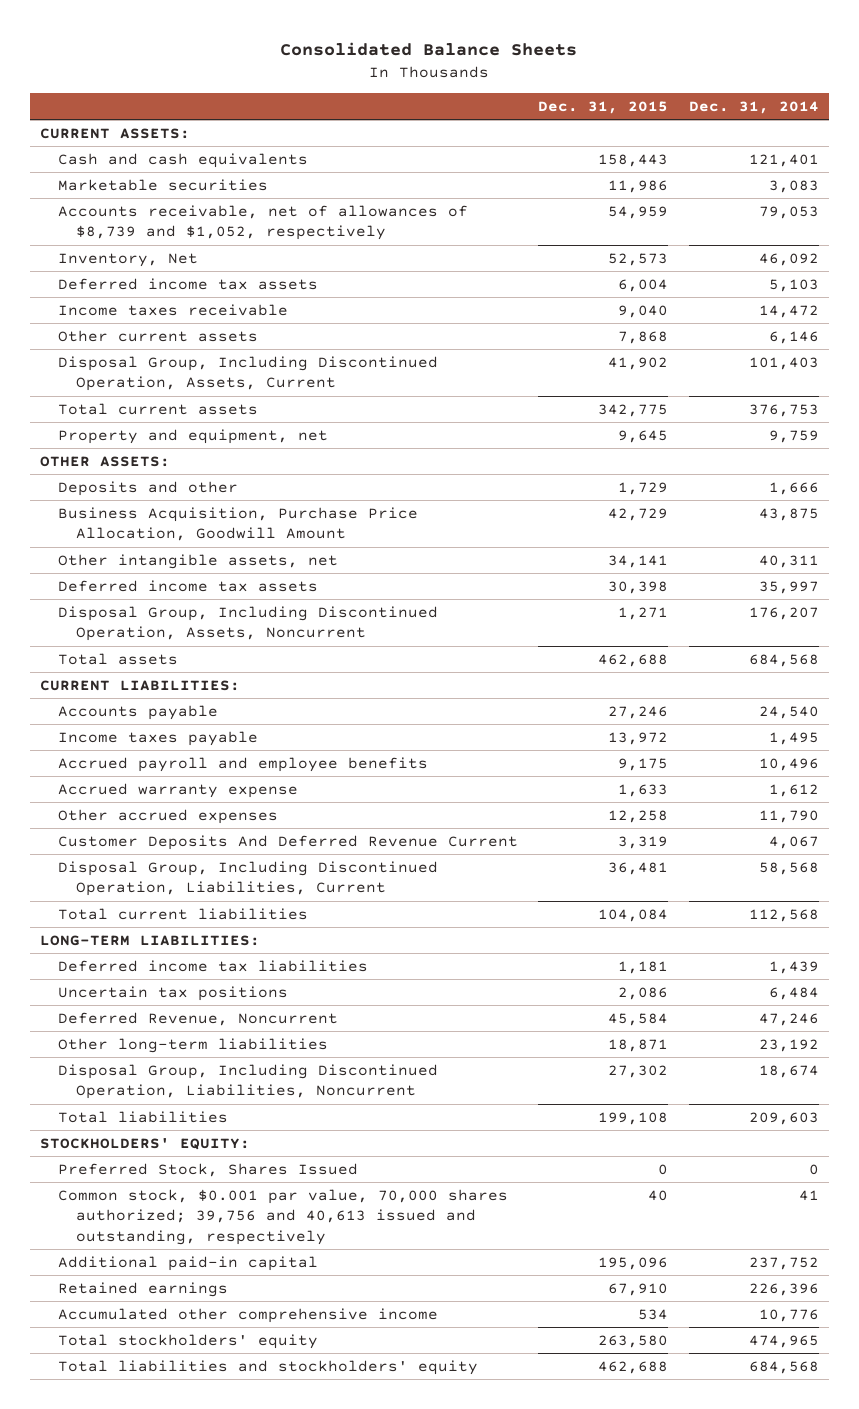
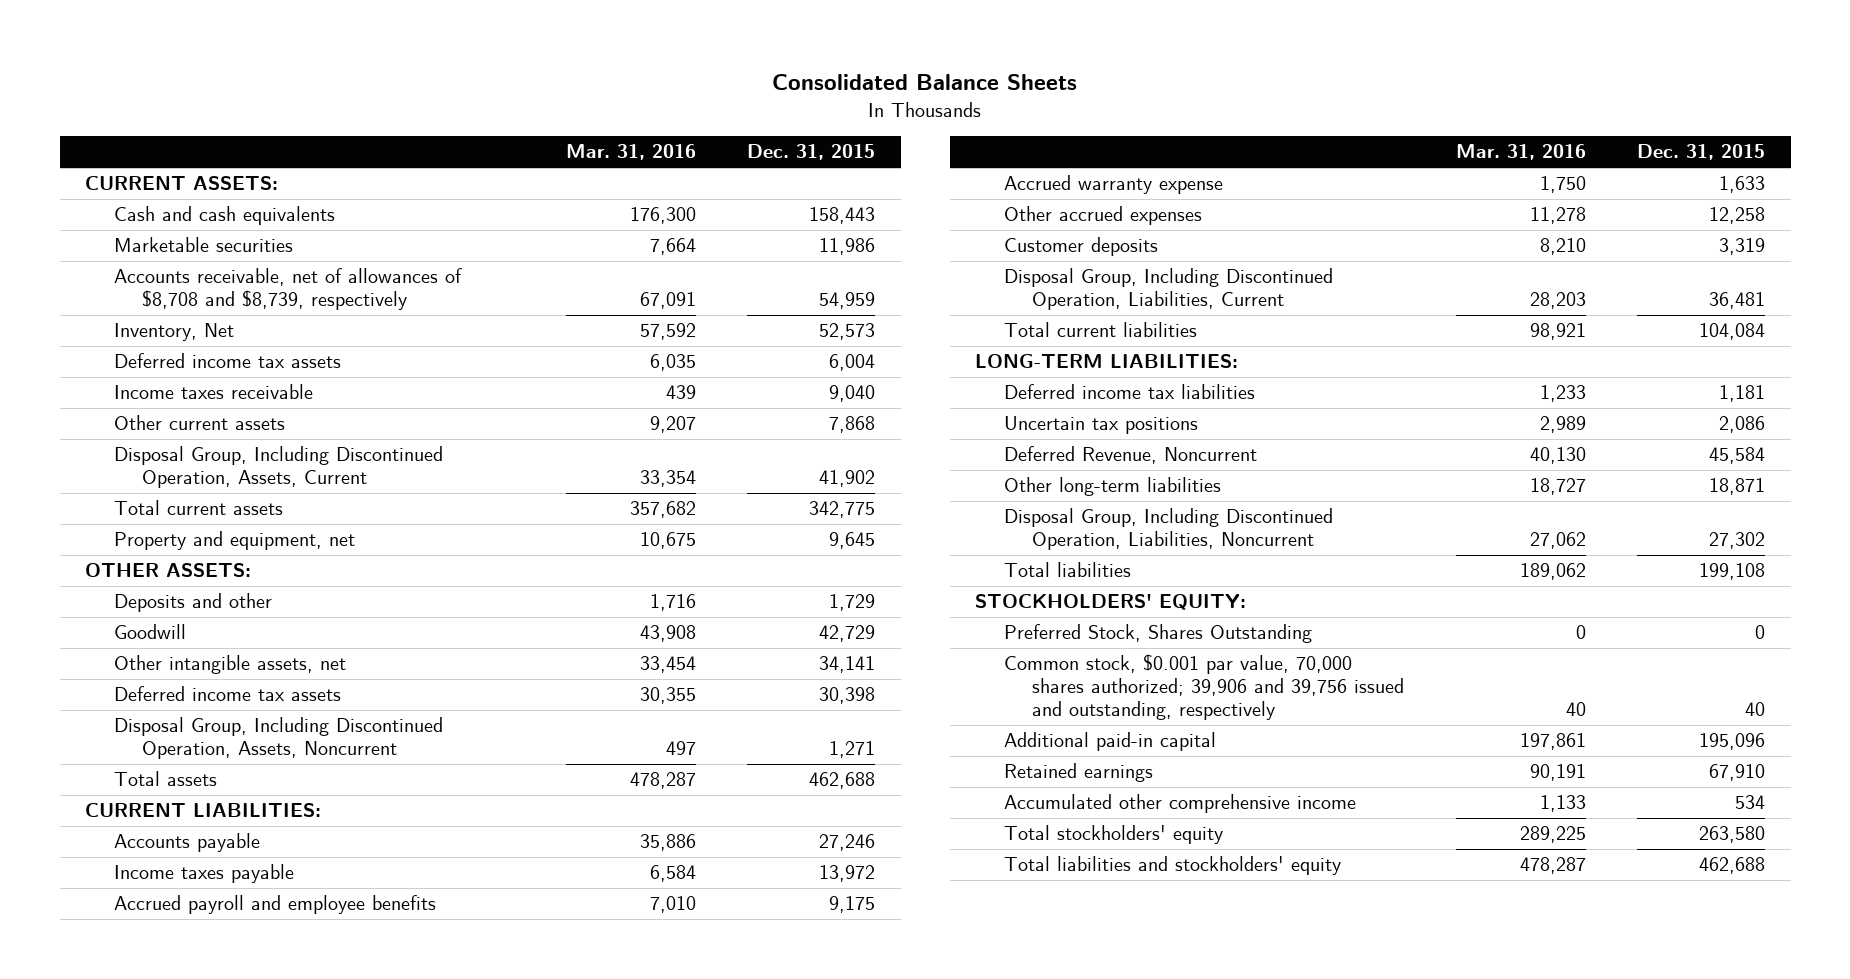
[688,100,819,114] Dec. 31, 2014 -> none
none -> [565,144,696,161] Mar. 31, 2016
[58,204,469,241] Accounts receivable, net of allowances of $8,739 and $1,052, respectively -> [113,268,462,311] Accounts receivable, net of allowances of $8,708 and $8,739, respectively
[58,506,419,542] Business Acquisition, Purchase Price Allocation, Goodwill Amount -> [113,624,186,640] Goodwill
[58,834,519,850] Customer Deposits And Deferred Revenue Current -> [1003,237,1158,257] Customer deposits
[58,1162,359,1177] Preferred Stock, Shares Issued -> [1003,624,1312,644] Preferred Stock, Shares Outstanding
[58,1188,509,1245] Common stock, $0.001 par value, 70,000 shares authorized; 39,756 and 40,613 issued and outstanding, respectively -> [1003,654,1405,721] Common stock, $0.001 par value, 70,000 shares authorized; 39,906 and 39,756 issued and outstanding, respectively

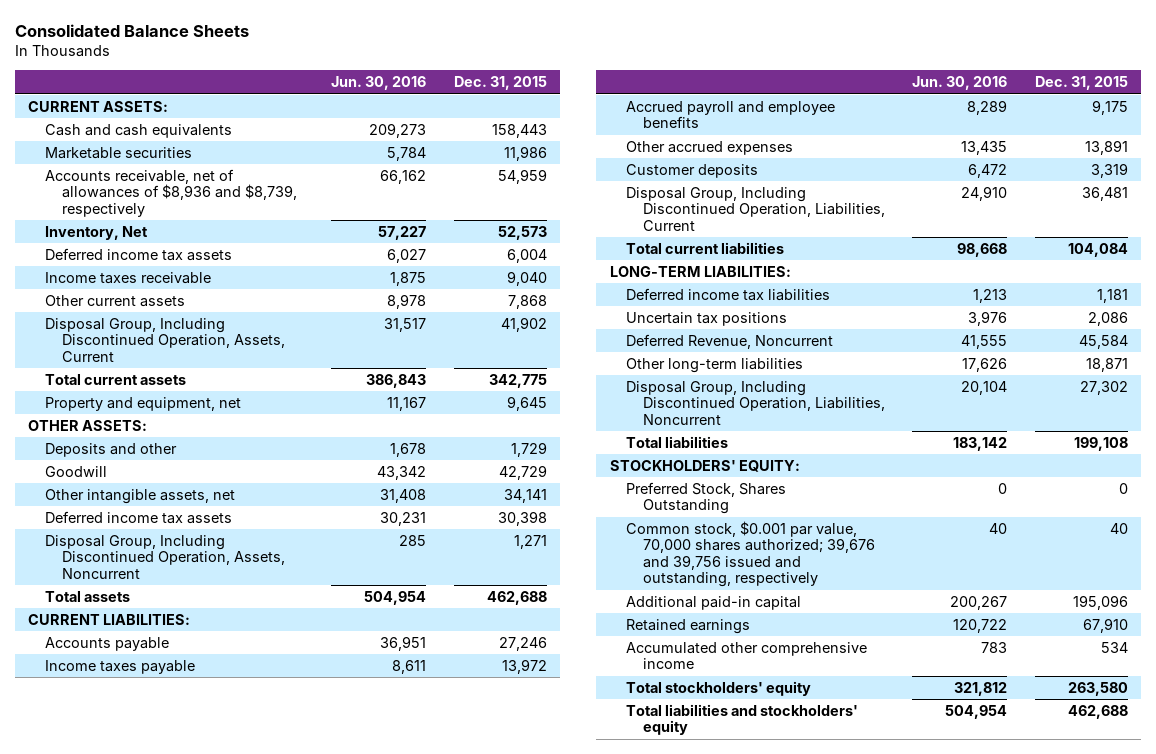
[565,144,696,161] Mar. 31, 2016 -> none
none -> [331,76,427,91] Jun. 30, 2016
[113,268,462,311] Accounts receivable, net of allowances of $8,708 and $8,739, respectively -> [45,168,297,217] Accounts receivable, net of allowances of $8,936 and $8,739, respectively
[1003,175,1223,195] Accrued warranty expense -> none
[1709,207,1766,225] 12,258 -> [1084,139,1128,155] 13,891
[1003,654,1405,721] Common stock, $0.001 par value, 70,000 shares authorized; 39,906 and 39,756 issued and outstanding, respectively -> [626,520,875,588] Common stock, $0.001 par value, 70,000 shares authorized; 39,676 and 39,756 issued and outstanding, respectively

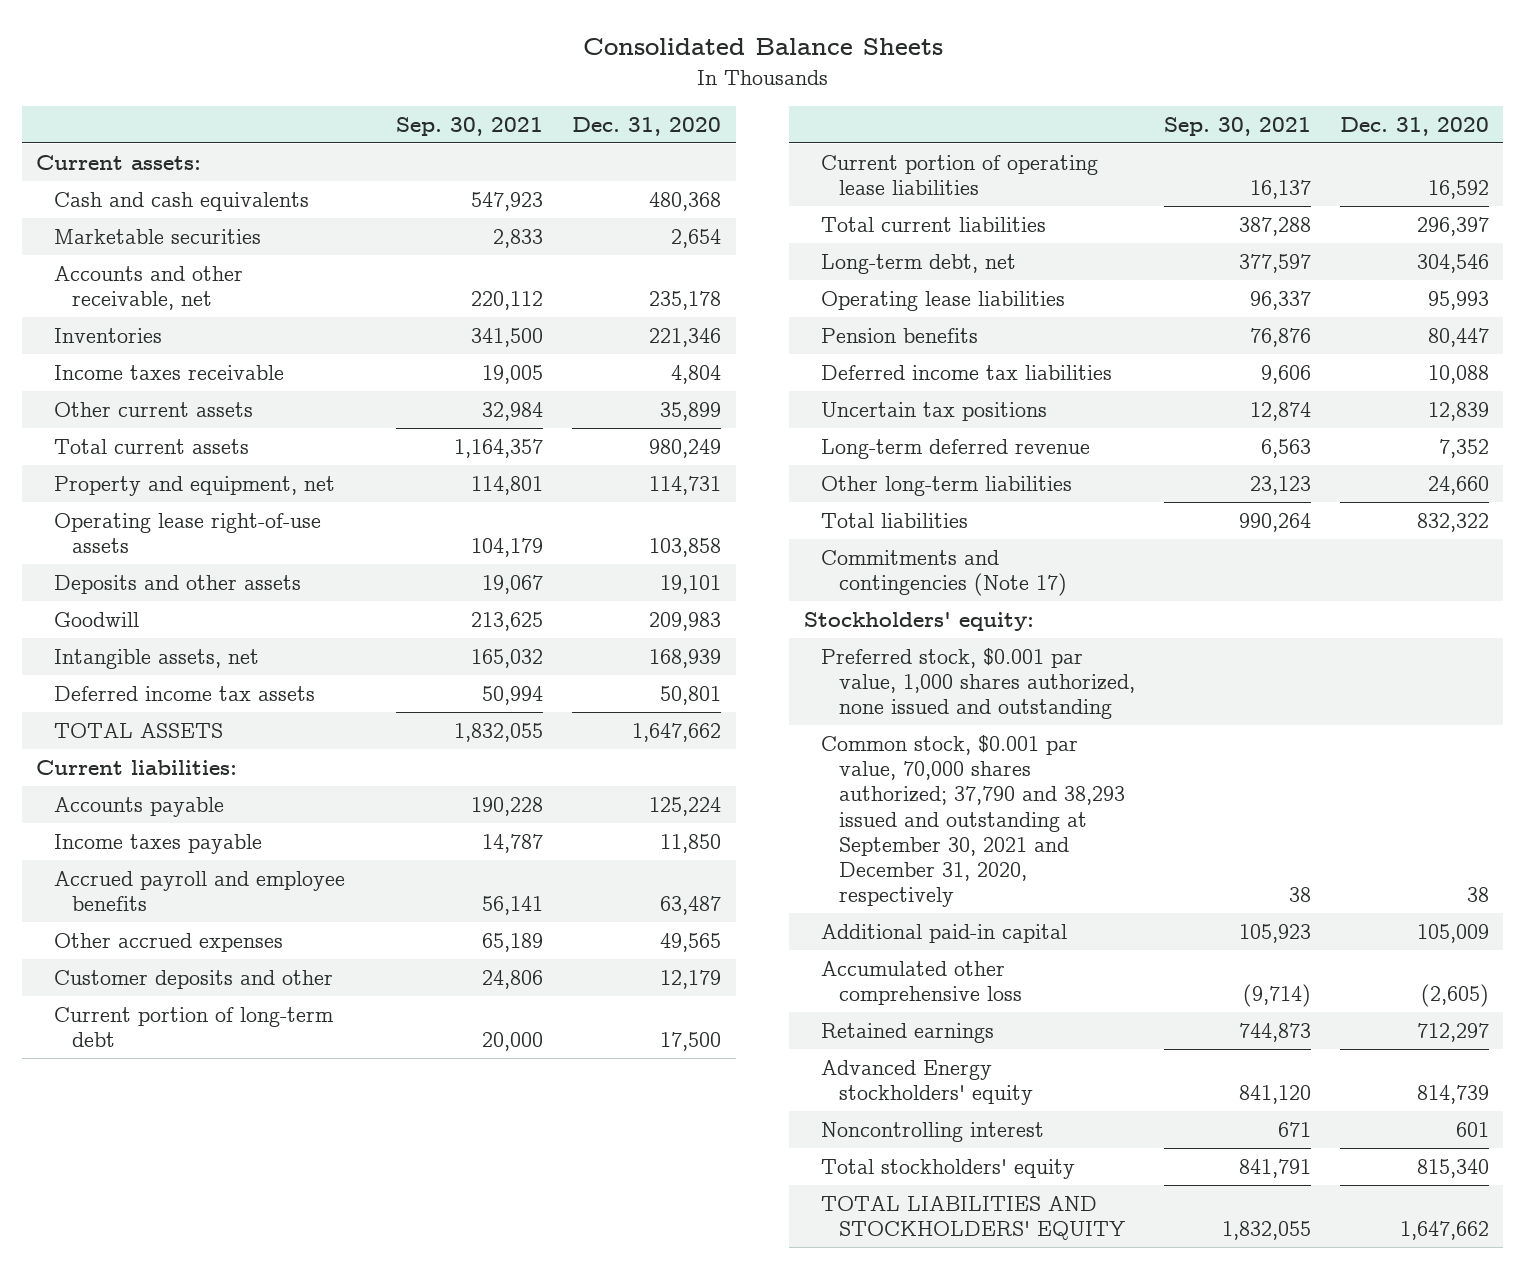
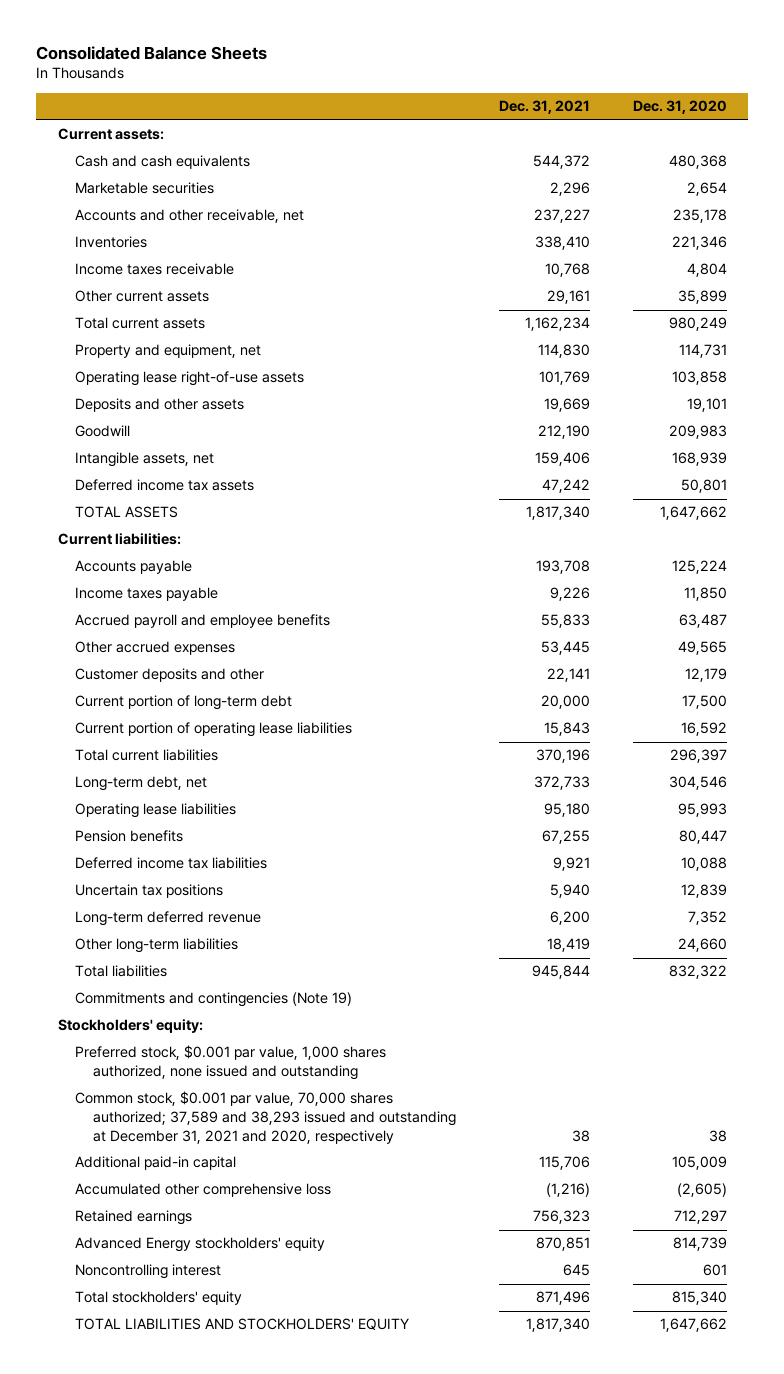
[396,116,544,136] Sep. 30, 2021 -> none
none -> [498,100,590,115] Dec. 31, 2021
[821,549,1068,597] Commitments and contingencies (Note 17) -> [75,992,353,1008] Commitments and contingencies (Note 19)
[821,734,1126,908] Common stock, $0.001 par value, 70,000 shares authorized; 37,790 and 38,293 issued and outstanding at September 30, 2021 and December 31, 2020, respectively -> [75,1091,456,1145] Common stock, $0.001 par value, 70,000 shares authorized; 37,589 and 38,293 issued and outstanding at December 31, 2021 and 2020, respectively

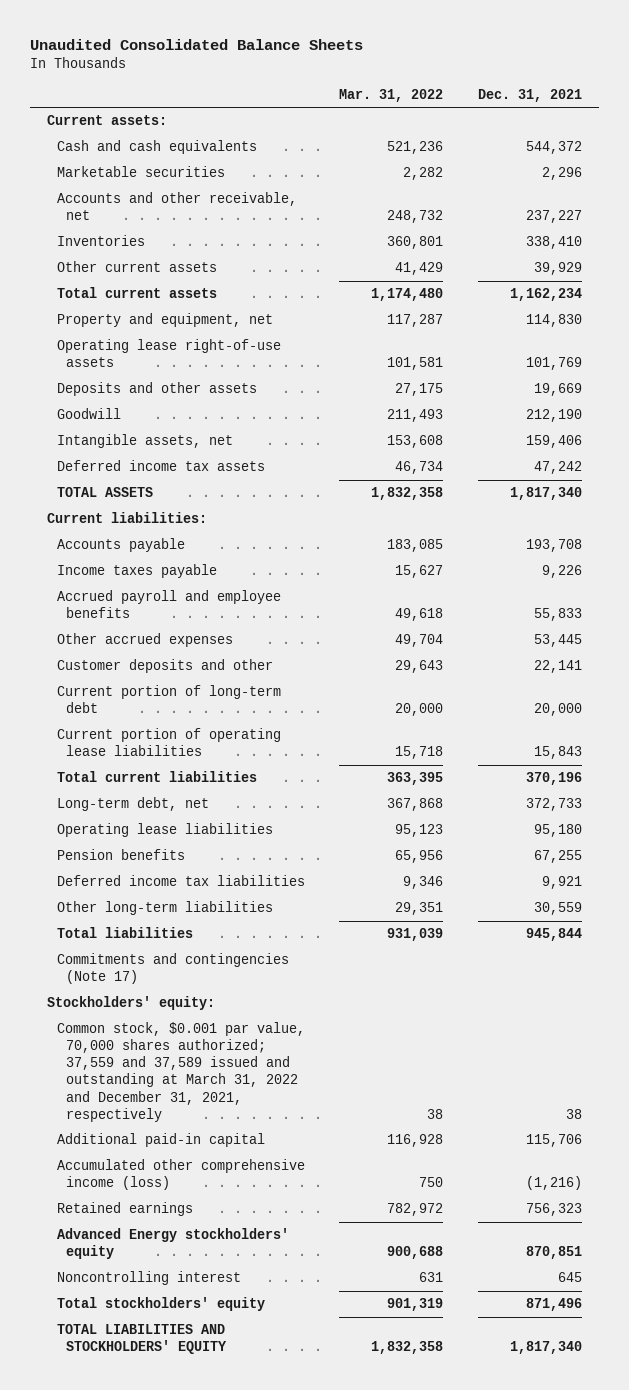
[36,45,268,60] Consolidated Balance Sheets -> [29,39,363,51] Unaudited Consolidated Balance Sheets
[632,100,727,115] Dec. 31, 2020 -> none
none -> [339,88,444,102] Mar. 31, 2022
[75,263,235,276] Income taxes receivable -> none
[546,290,590,305] 29,161 -> [533,262,582,276] 39,929
[75,884,224,899] Uncertain tax positions -> none
[75,911,262,927] Long-term deferred revenue -> none
[546,938,590,953] 18,419 -> [533,902,582,916] 30,559
[75,992,353,1008] Commitments and contingencies (Note 19) -> [56,953,289,985] Commitments and contingencies (Note 17)
[75,1045,387,1081] Preferred stock, $0.001 par value, 1,000 shares authorized, none issued and outstanding -> none
[75,1091,456,1145] Common stock, $0.001 par value, 70,000 shares authorized; 37,589 and 38,293 issued and outstanding at December 31, 2021 and 2020, respectively -> [56,1022,305,1122] Common stock, $0.001 par value, 70,000 shares authorized; 37,559 and 37,589 issued and outstanding at March 31, 2022 and December 31, 2021, respectively
[75,1183,332,1198] Accumulated other comprehensive loss -> [56,1159,305,1191] Accumulated other comprehensive income (loss)

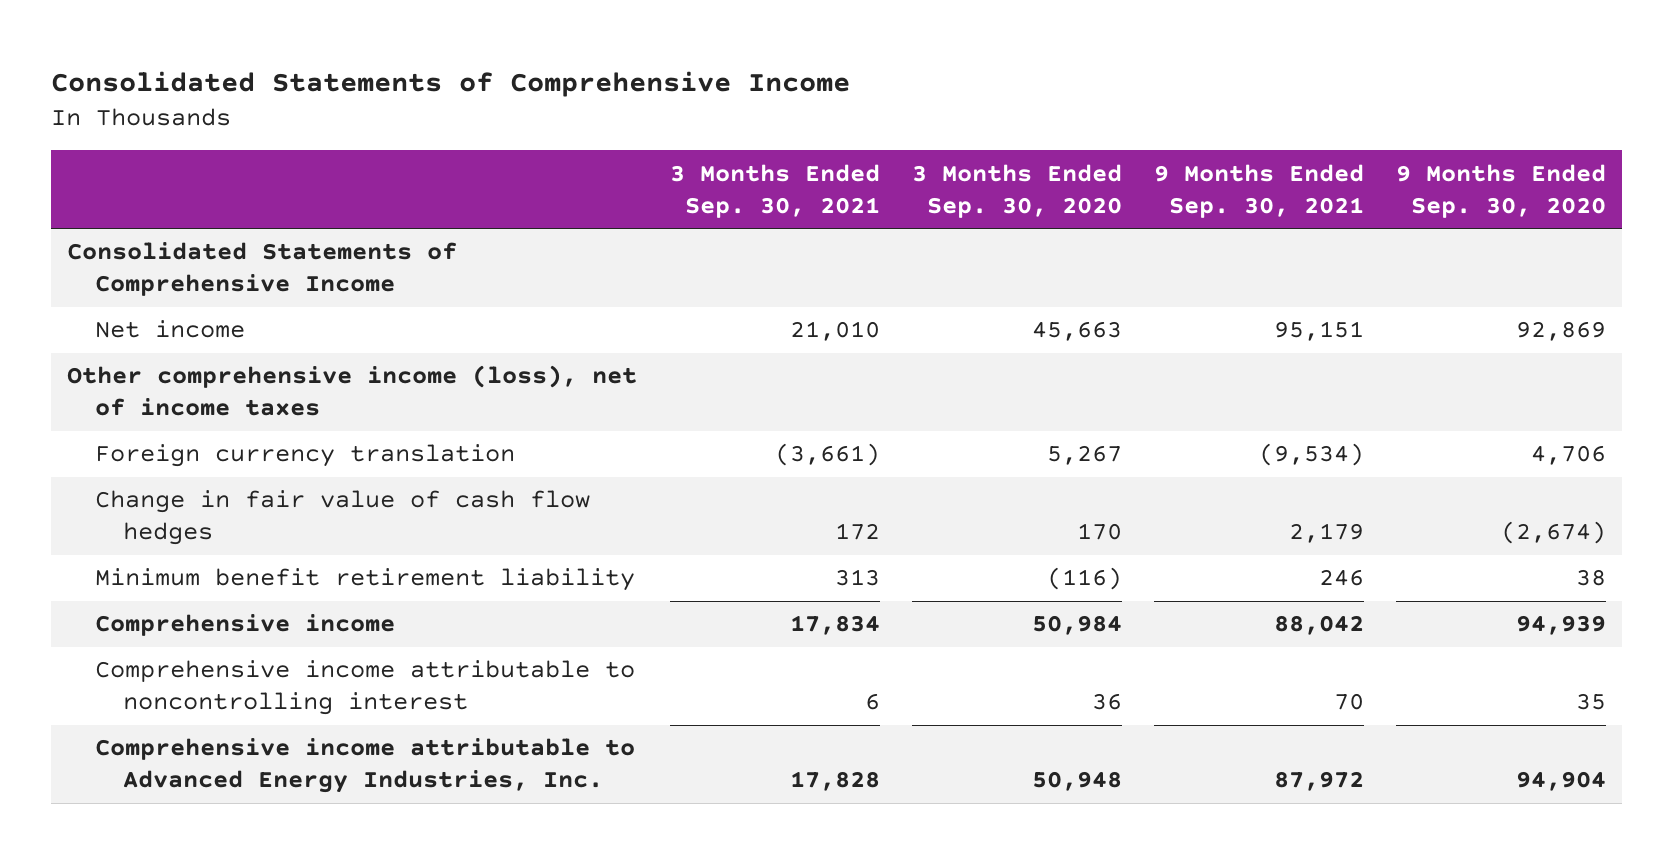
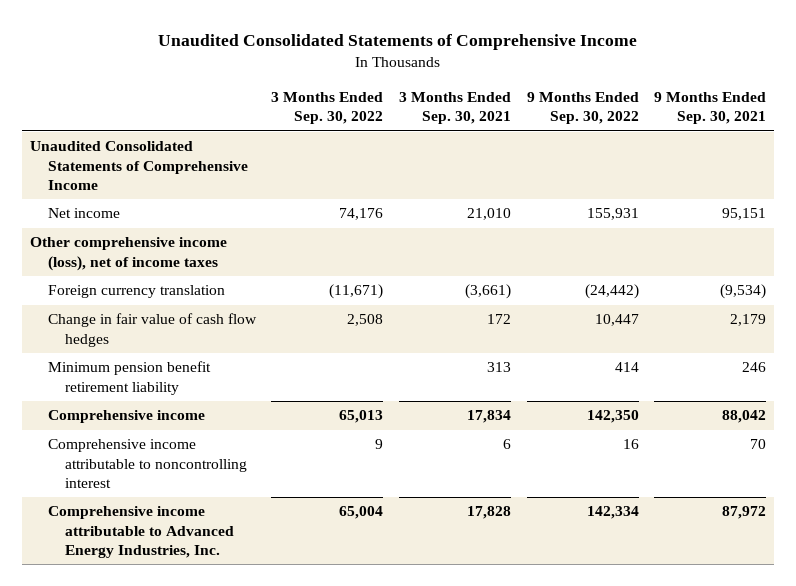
[51,70,851,97] Consolidated Statements of Comprehensive Income -> [158,34,638,51] Unaudited Consolidated Statements of Comprehensive Income
[911,163,1122,218] 3 Months Ended Sep. 30, 2020 -> none
[1396,163,1607,218] 9 Months Ended Sep. 30, 2020 -> none
none -> [271,91,384,125] 3 Months Ended Sep. 30, 2022
none -> [526,91,639,125] 9 Months Ended Sep. 30, 2022
[67,242,458,297] Consolidated Statements of Comprehensive Income -> [30,141,248,191] Unaudited Consolidated Statements of Comprehensive Income
[95,568,636,592] Minimum benefit retirement liability -> [47,361,211,395] Minimum pension benefit retirement liability

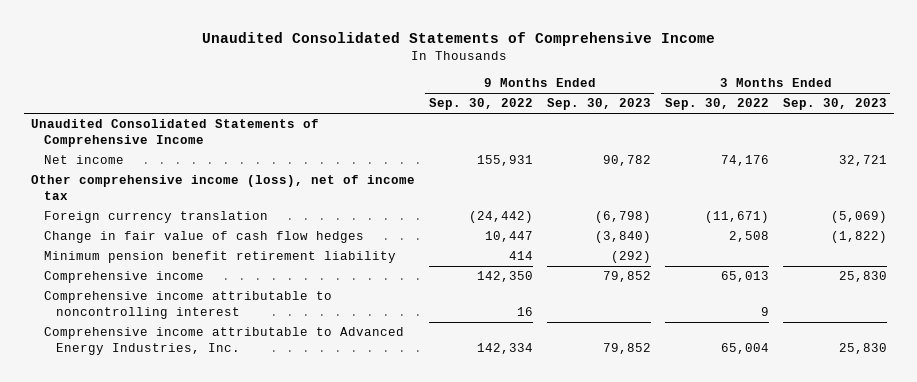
[398,91,511,125] 3 Months Ended Sep. 30, 2021 -> none
[654,91,767,125] 9 Months Ended Sep. 30, 2021 -> none
none -> [546,98,651,111] Sep. 30, 2023
none -> [782,98,887,111] Sep. 30, 2023
[30,237,228,271] Other comprehensive income (loss), net of income taxes -> [30,175,415,200] Other comprehensive income (loss), net of income tax

